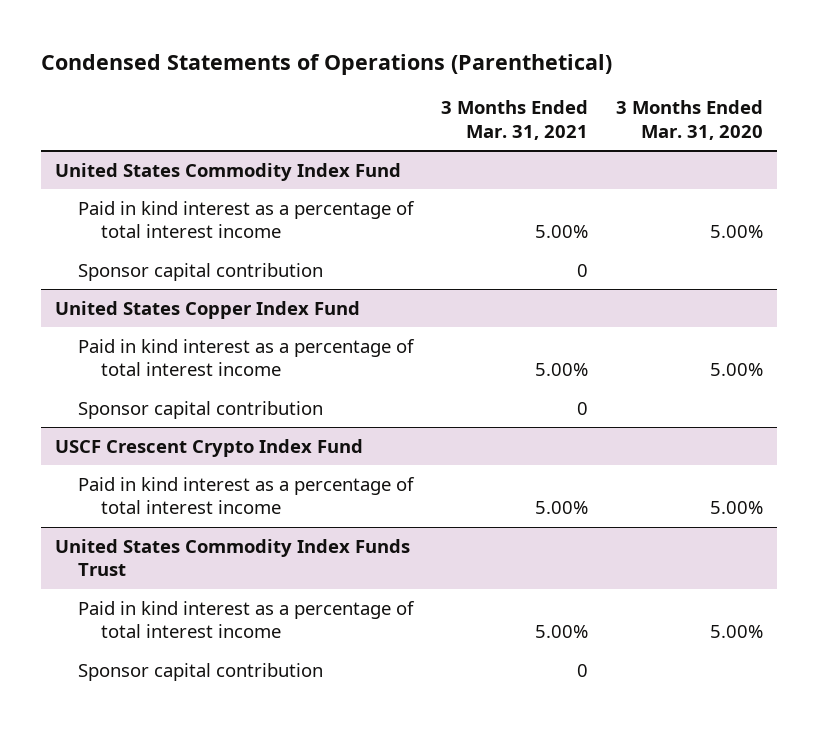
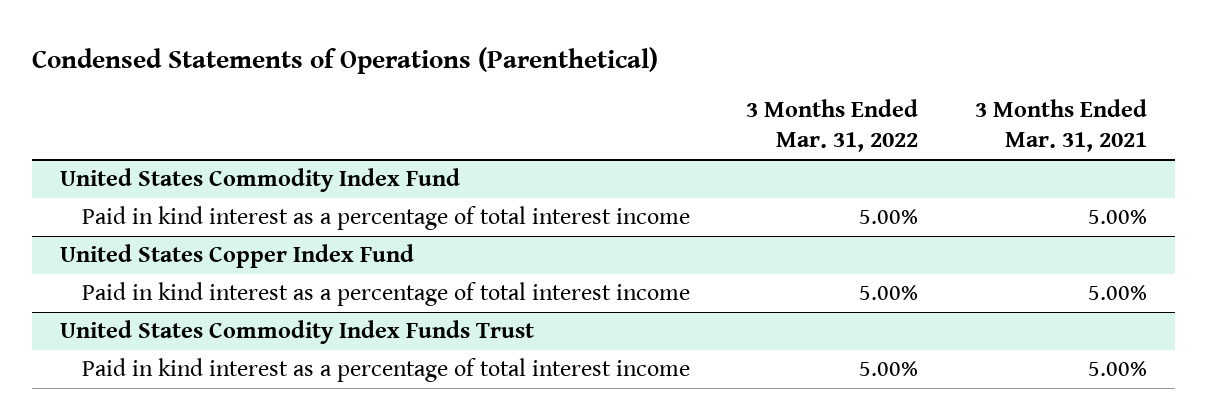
[616,99,764,140] 3 Months Ended Mar. 31, 2020 -> none
none -> [746,99,919,153] 3 Months Ended Mar. 31, 2022
[78,262,324,281] Sponsor capital contribution -> none
[78,400,324,419] Sponsor capital contribution -> none
[55,438,364,457] USCF Crescent Crypto Index Fund -> none
[78,476,416,515] Paid in kind interest as a percentage of total interest income -> none
[78,662,324,681] Sponsor capital contribution -> none

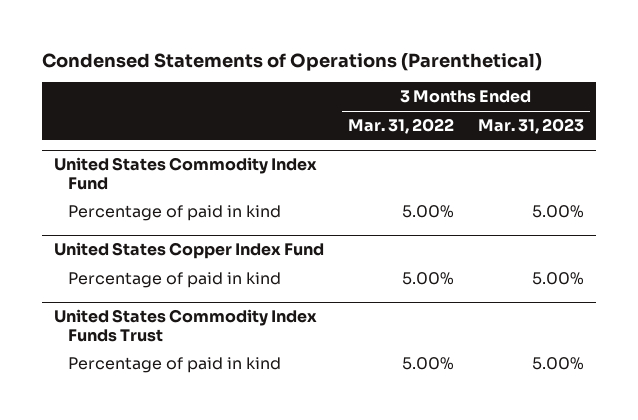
[974,99,1147,153] 3 Months Ended Mar. 31, 2021 -> none
none -> [478,118,585,135] Mar. 31, 2023
[82,206,691,231] Paid in kind interest as a percentage of total interest income -> [68,205,282,222] Percentage of paid in kind
[82,282,691,307] Paid in kind interest as a percentage of total interest income -> [68,272,282,289] Percentage of paid in kind
[82,358,691,383] Paid in kind interest as a percentage of total interest income -> [68,357,282,374] Percentage of paid in kind

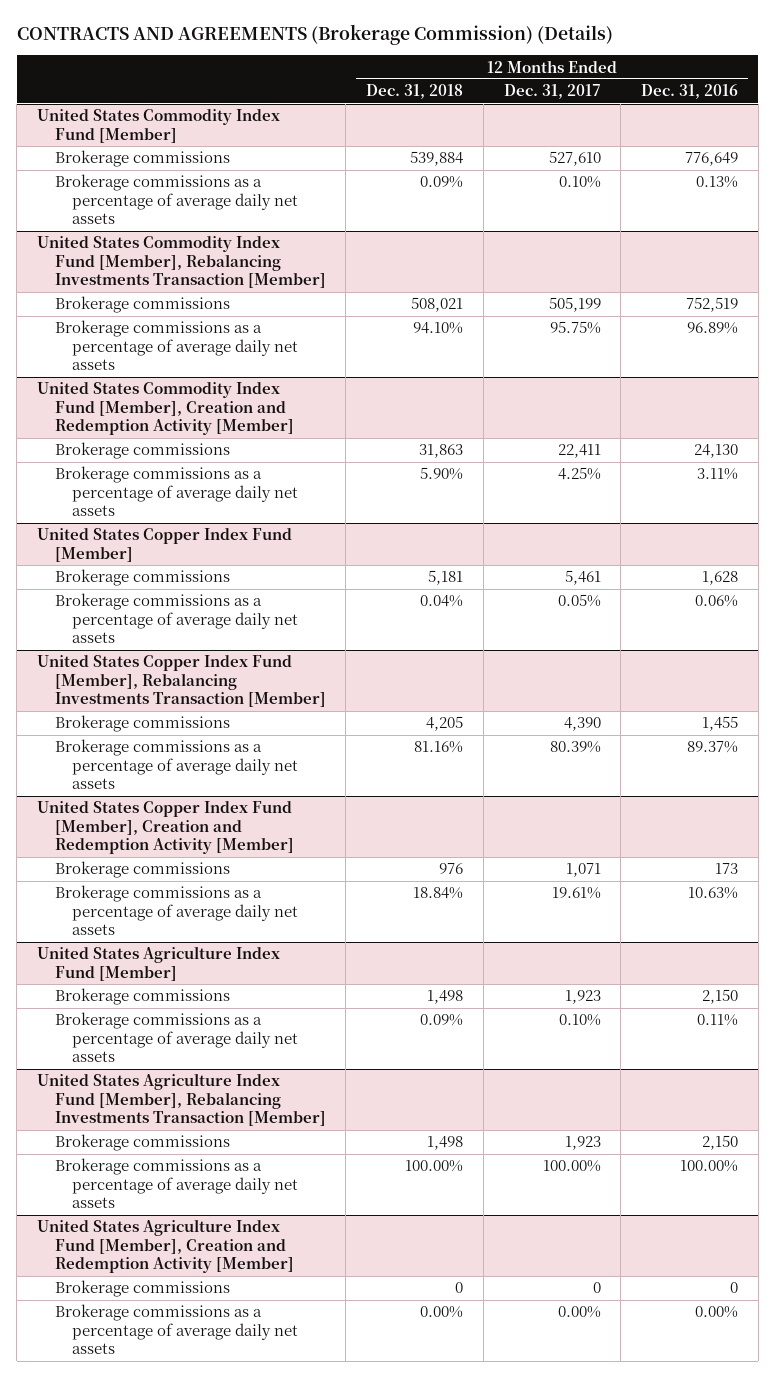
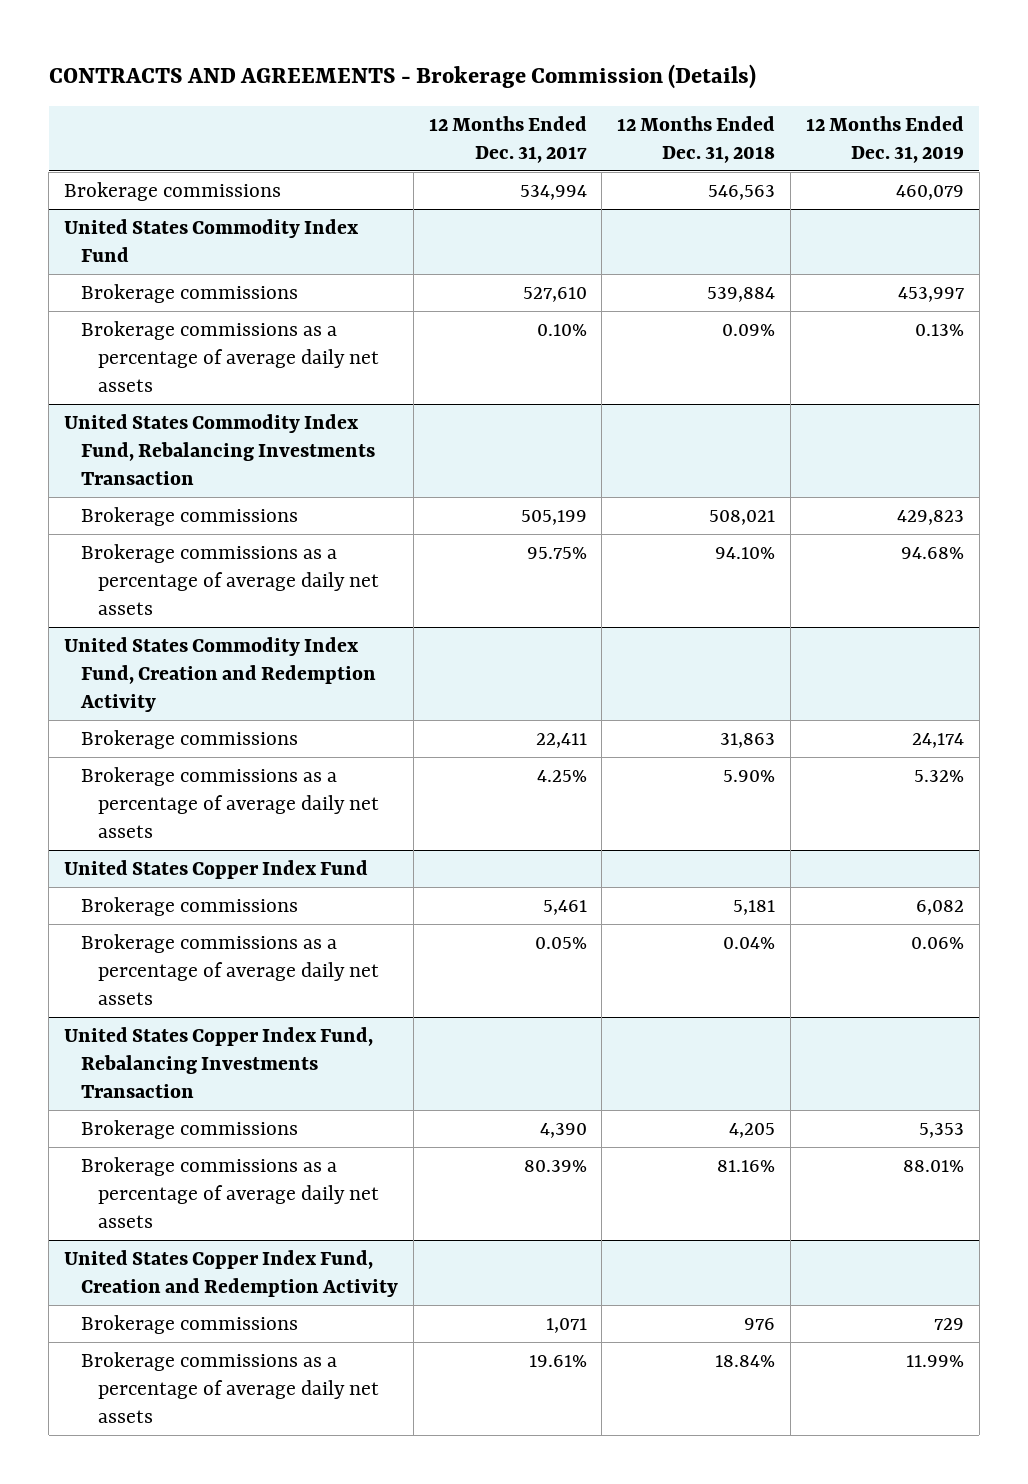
[16,24,613,46] CONTRACTS AND AGREEMENTS (Brokerage Commission) (Details) -> [48,64,756,90] CONTRACTS AND AGREEMENTS - Brokerage Commission (Details)
[641,84,739,100] Dec. 31, 2016 -> none
none -> [805,115,964,163] 12 Months Ended Dec. 31, 2019
none -> [63,181,281,201] Brokerage commissions
[36,109,280,143] United States Commodity Index Fund [Member] -> [63,218,359,262] United States Commodity Index Fund
[36,236,326,289] United States Commodity Index Fund [Member], Rebalancing Investments Transaction [Member] -> [63,413,375,485] United States Commodity Index Fund, Rebalancing Investments Transaction
[36,382,294,436] United States Commodity Index Fund [Member], Creation and Redemption Activity [Member] -> [63,636,376,712] United States Commodity Index Fund, Creation and Redemption Activity
[36,528,292,562] United States Copper Index Fund [Member] -> [63,859,368,879] United States Copper Index Fund
[36,655,326,708] United States Copper Index Fund [Member], Rebalancing Investments Transaction [Member] -> [63,1026,373,1098] United States Copper Index Fund, Rebalancing Investments Transaction
[36,801,294,855] United States Copper Index Fund [Member], Creation and Redemption Activity [Member] -> [63,1249,398,1297] United States Copper Index Fund, Creation and Redemption Activity
[36,946,280,981] United States Agriculture Index Fund [Member] -> none
[54,988,230,1006] Brokerage commissions -> none
[54,1012,299,1063] Brokerage commissions as a percentage of average daily net assets -> none
[36,1073,326,1127] United States Agriculture Index Fund [Member], Rebalancing Investments Transaction [Member] -> none
[54,1134,230,1152] Brokerage commissions -> none
[54,1158,299,1209] Brokerage commissions as a percentage of average daily net assets -> none
[36,1219,294,1274] United States Agriculture Index Fund [Member], Creation and Redemption Activity [Member] -> none
[54,1280,230,1298] Brokerage commissions -> none
[54,1304,299,1355] Brokerage commissions as a percentage of average daily net assets -> none

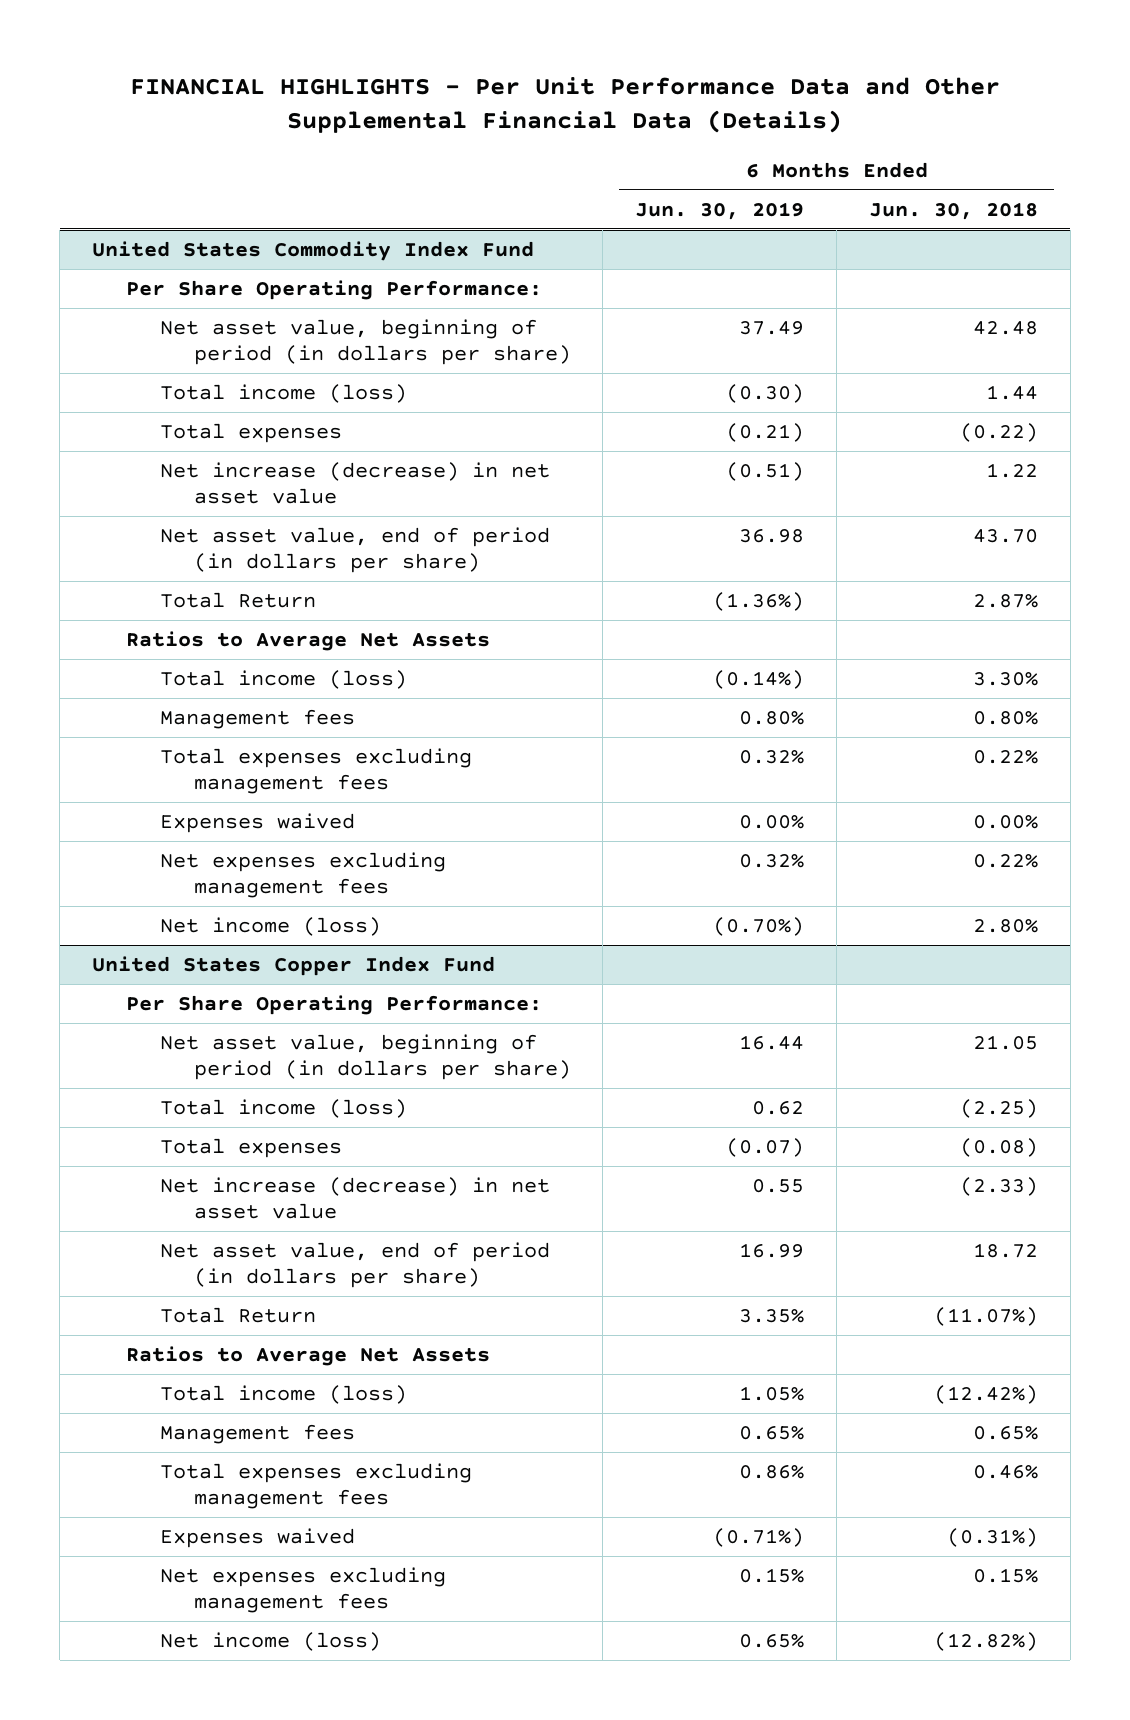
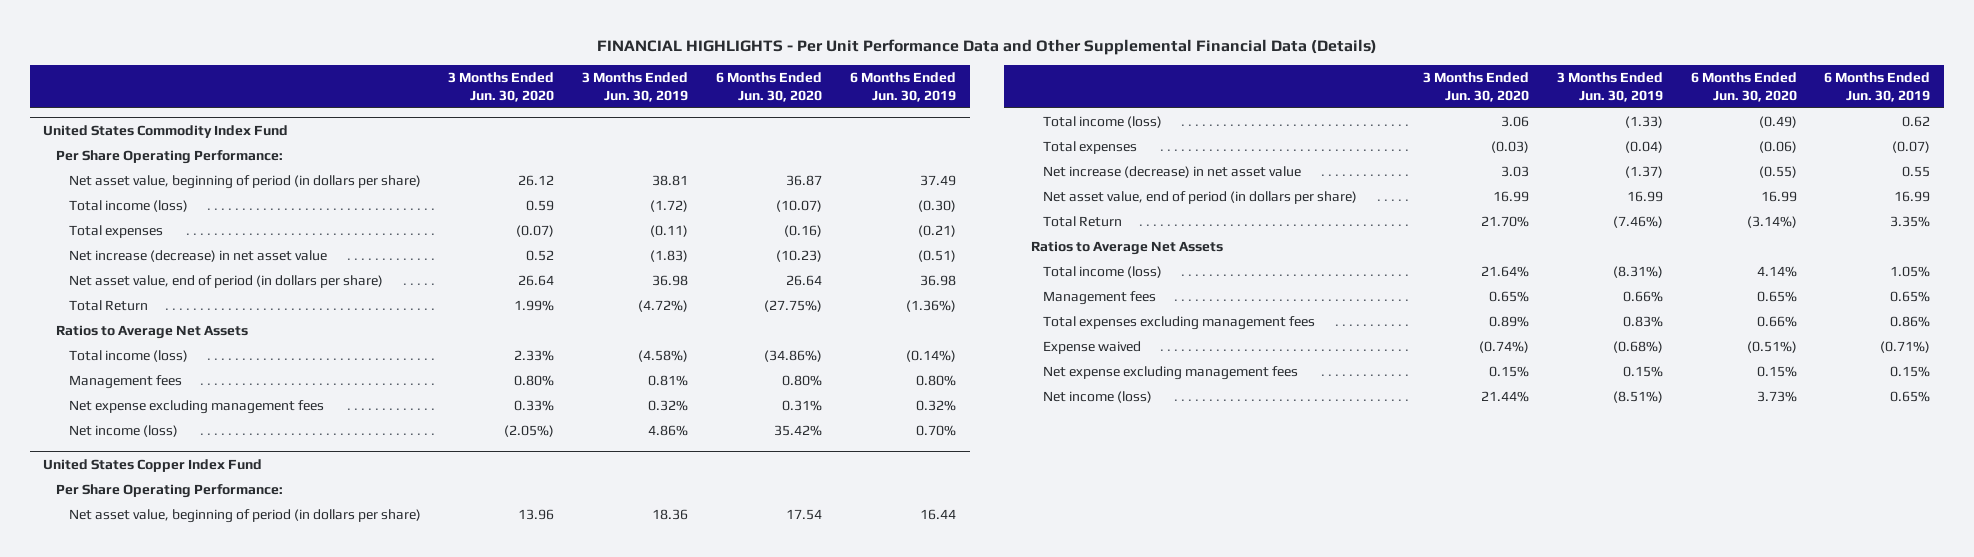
[869,201,1039,220] Jun. 30, 2018 -> none
none -> [448,71,555,102] 3 Months Ended Jun. 30, 2020
none -> [582,71,689,102] 3 Months Ended Jun. 30, 2019
none -> [715,71,822,102] 6 Months Ended Jun. 30, 2020
[159,748,472,795] Total expenses excluding management fees -> none
[159,813,355,834] Expenses waived -> none
[159,852,446,899] Net expenses excluding management fees -> [68,400,324,415] Net expense excluding management fees
[713,917,805,937] (0.70%) -> [915,425,956,437] 0.70%
[159,1528,355,1549] Expenses waived -> [1043,341,1142,355] Expense waived
[159,1567,446,1614] Net expenses excluding management fees -> [1043,366,1299,381] Net expense excluding management fees

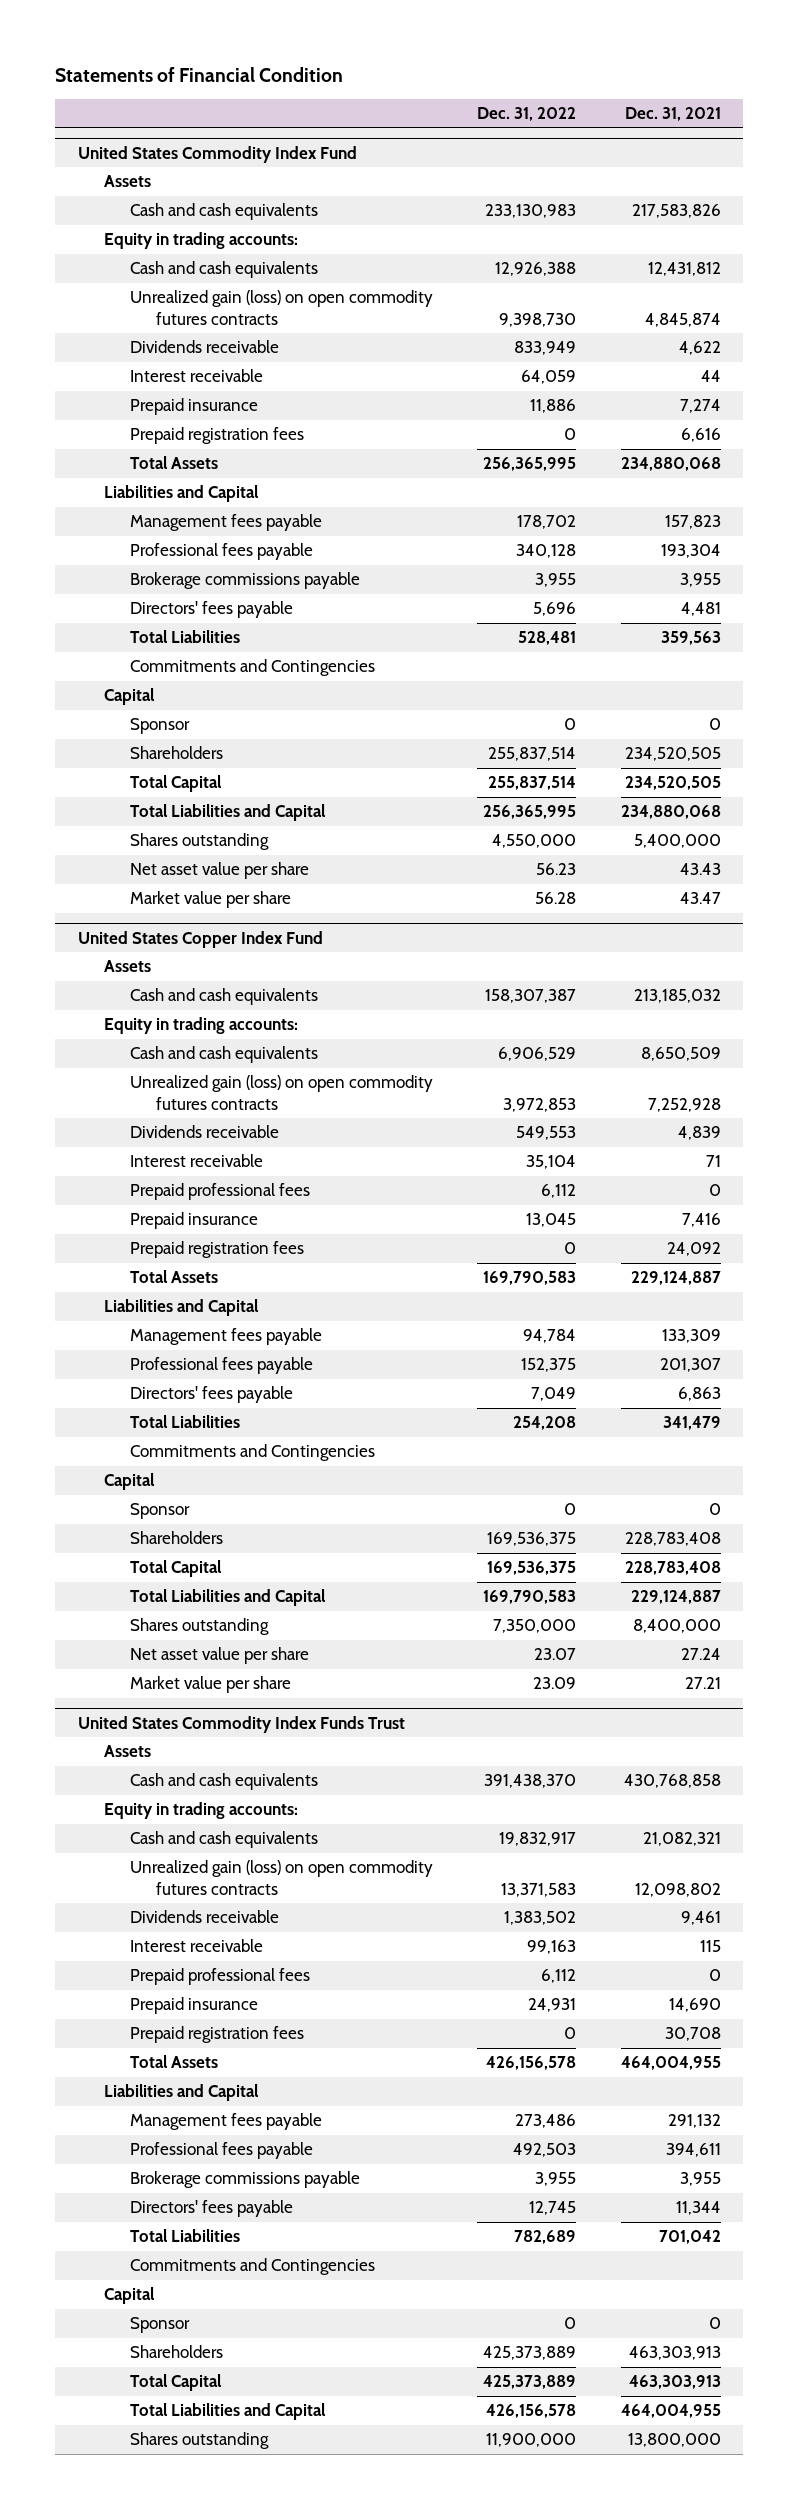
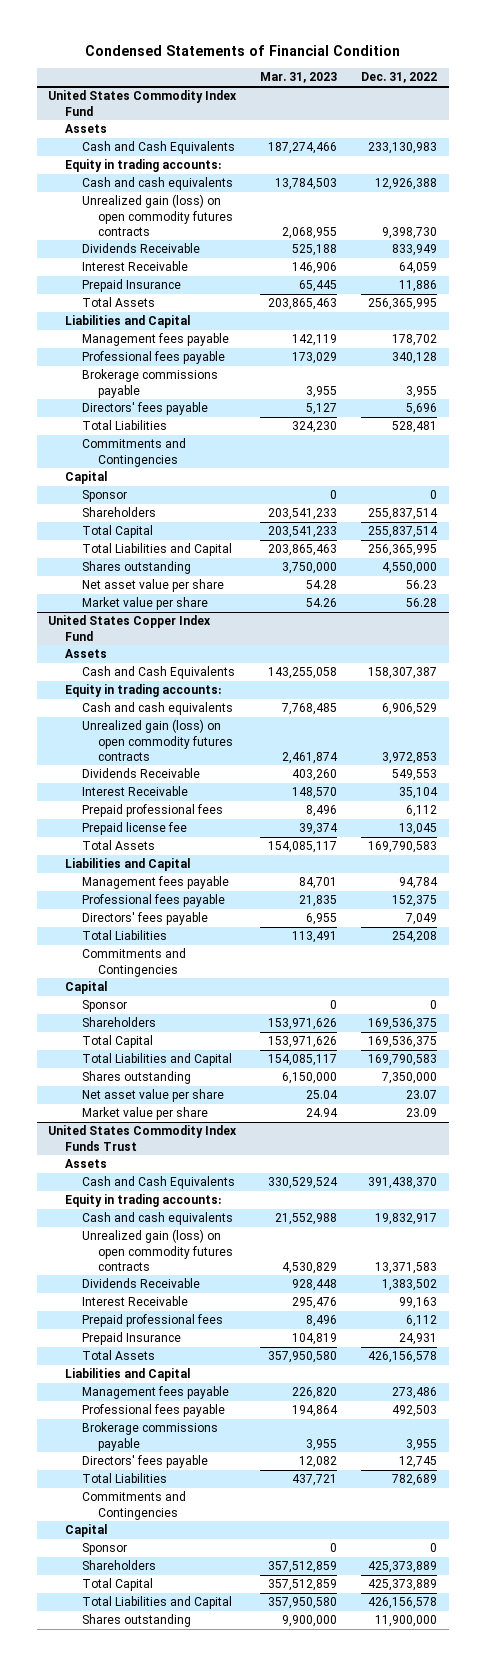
[55,66,344,82] Statements of Financial Condition -> [84,44,400,56] Condensed Statements of Financial Condition
[624,106,721,121] Dec. 31, 2021 -> none
none -> [260,72,338,84] Mar. 31, 2023
[129,203,318,221] Cash and cash equivalents -> [81,141,235,155] Cash and Cash Equivalents
[129,427,304,445] Prepaid registration fees -> none
[129,340,279,354] Dividends receivable -> [81,243,200,254] Dividends Receivable
[129,369,263,383] Interest receivable -> [81,261,188,272] Interest Receivable
[129,398,258,416] Prepaid insurance -> [81,279,181,293] Prepaid Insurance
[129,988,318,1006] Cash and cash equivalents -> [81,666,235,680] Cash and Cash Equivalents
[129,1125,279,1139] Dividends receivable -> [81,768,200,779] Dividends Receivable
[129,1154,263,1168] Interest receivable -> [81,786,188,797] Interest Receivable
[129,1241,304,1259] Prepaid registration fees -> none
[129,1212,258,1230] Prepaid insurance -> [81,822,187,836] Prepaid license fee
[129,1773,318,1791] Cash and cash equivalents -> [81,1176,235,1190] Cash and Cash Equivalents
[129,1910,279,1924] Dividends receivable -> [81,1278,200,1289] Dividends Receivable
[129,1939,263,1953] Interest receivable -> [81,1296,188,1307] Interest Receivable
[129,2026,304,2044] Prepaid registration fees -> none
[129,1997,258,2015] Prepaid insurance -> [81,1332,181,1346] Prepaid Insurance

